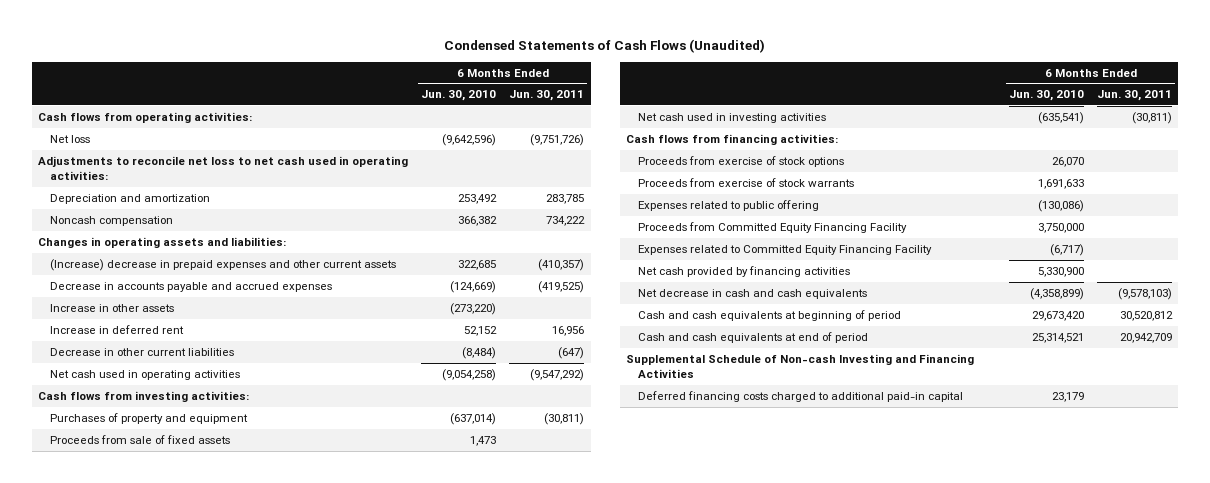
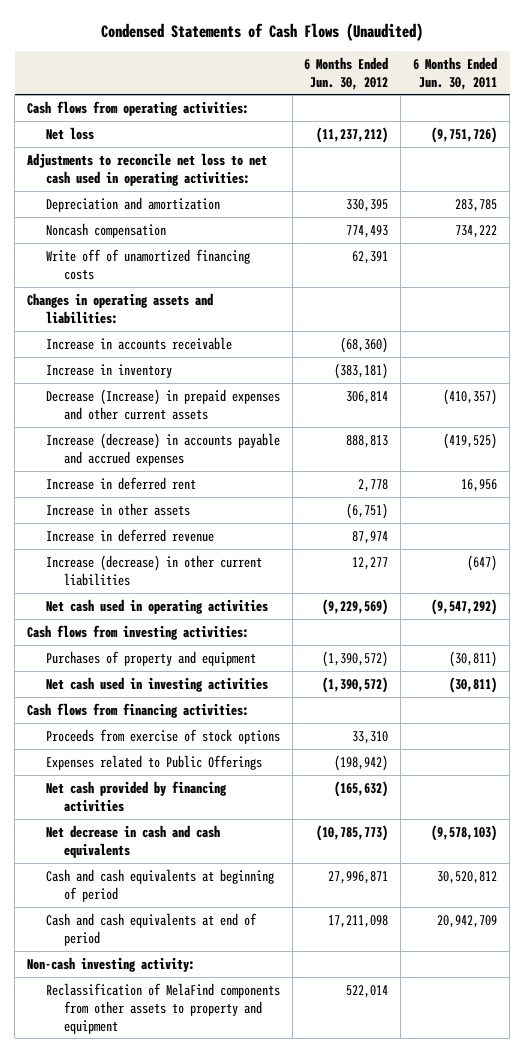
[421,90,497,102] Jun. 30, 2010 -> none
none -> [304,56,389,90] 6 Months Ended Jun. 30, 2012
none -> [45,248,250,280] Write off of unamortized financing costs
none -> [45,336,232,350] Increase in accounts receivable
none -> [45,363,172,378] Increase in inventory
[50,258,397,271] (Increase) decrease in prepaid expenses and other current assets -> [45,388,280,420] Decrease (Increase) in prepaid expenses and other current assets
[50,281,333,292] Decrease in accounts payable and accrued expenses -> [45,432,280,466] Increase (decrease) in accounts payable and accrued expenses
[50,303,175,312] Increase in other assets -> [45,502,190,516] Increase in other assets
none -> [45,528,214,542] Increase in deferred revenue
[50,347,235,356] Decrease in other current liabilities -> [45,554,262,586] Increase (decrease) in other current liabilities
[50,434,231,444] Proceeds from sale of fixed assets -> none
[638,177,855,187] Proceeds from exercise of stock warrants -> none
[638,221,908,233] Proceeds from Committed Equity Financing Facility -> none
[638,244,933,255] Expenses related to Committed Equity Financing Facility -> none
[638,199,820,211] Expenses related to public offering -> [45,754,262,770] Expenses related to Public Offerings
[626,353,975,379] Supplemental Schedule of Non-cash Investing and Financing Activities -> none
[638,390,964,402] Deferred financing costs charged to additional paid-in capital -> none
none -> [27,956,196,972] Non-cash investing activity:
none -> [45,982,280,1034] Reclassification of MelaFind components from other assets to property and equipment

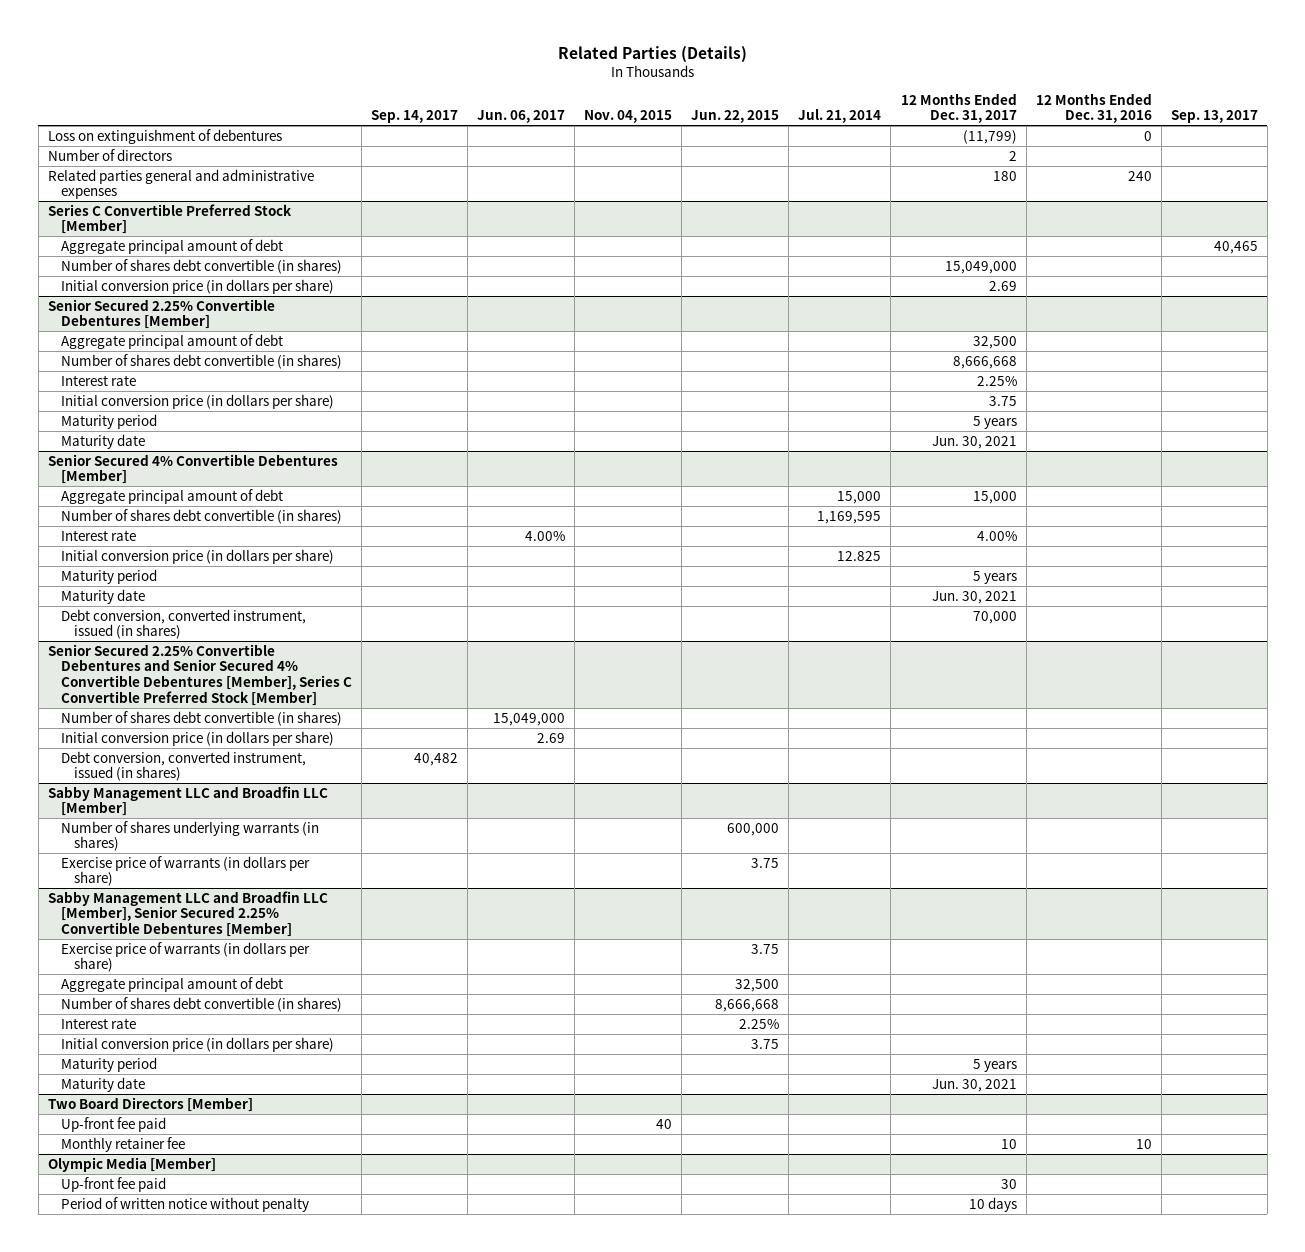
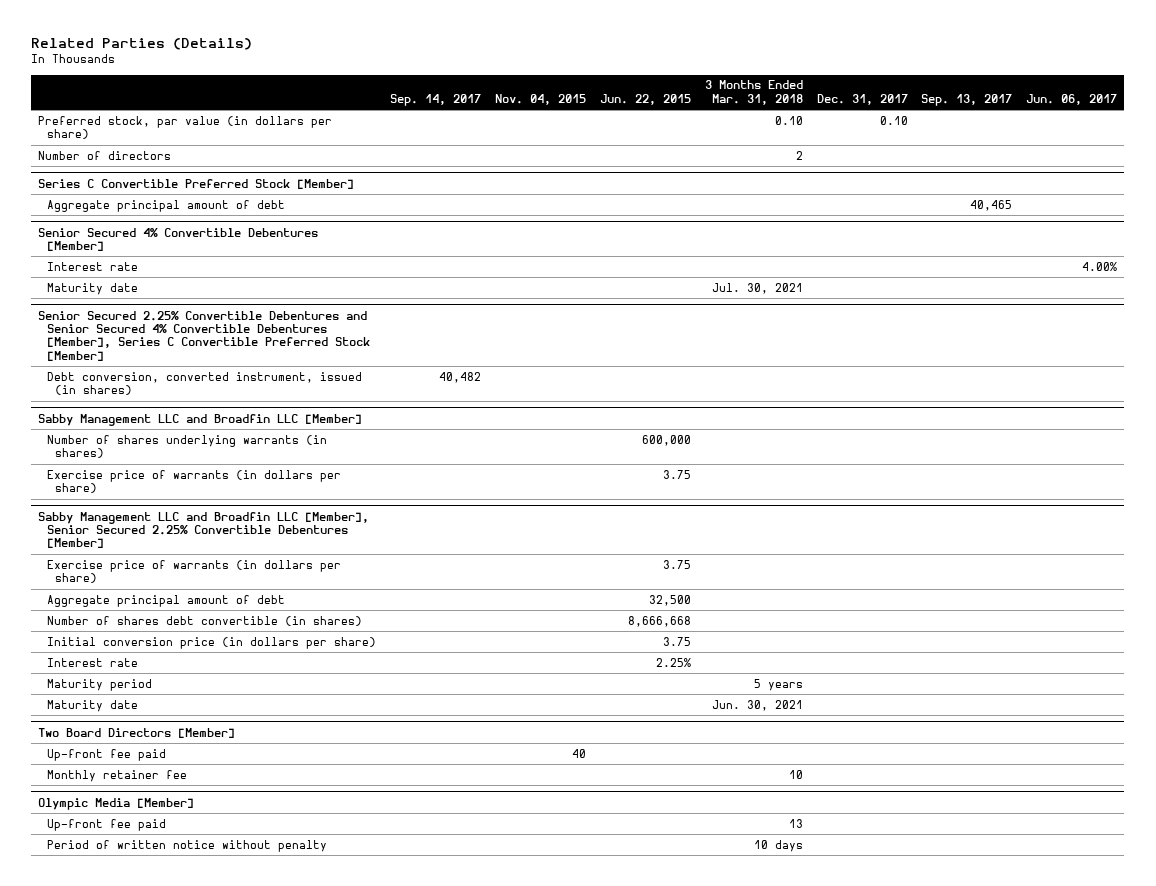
[798,109,882,124] Jul. 21, 2014 -> none
[900,92,1017,124] 12 Months Ended Dec. 31, 2017 -> none
[1035,92,1152,124] 12 Months Ended Dec. 31, 2016 -> none
none -> [704,80,803,105] 3 Months Ended Mar. 31, 2018
none -> [816,93,908,105] Dec. 31, 2017
[47,128,282,144] Loss on extinguishment of debentures -> none
none -> [38,115,333,140] Preferred stock, par value (in dollars per share)
[47,168,314,200] Related parties general and administrative expenses -> none
[60,258,342,274] Number of shares debt convertible (in shares) -> none
[60,278,334,294] Initial conversion price (in dollars per share) -> none
[47,298,275,330] Senior Secured 2.25% Convertible Debentures [Member] -> none
[60,333,283,349] Aggregate principal amount of debt -> none
[60,353,342,369] Number of shares debt convertible (in shares) -> none
[60,374,136,386] Interest rate -> none
[60,393,334,409] Initial conversion price (in dollars per share) -> none
[60,413,157,429] Maturity period -> none
[60,433,145,449] Maturity date -> none
[60,488,283,504] Aggregate principal amount of debt -> none
[60,508,342,524] Number of shares debt convertible (in shares) -> none
[60,548,334,564] Initial conversion price (in dollars per share) -> none
[60,568,157,584] Maturity period -> none
[60,608,306,640] Debt conversion, converted instrument, issued (in shares) -> none
[60,710,342,726] Number of shares debt convertible (in shares) -> none
[60,730,334,746] Initial conversion price (in dollars per share) -> none
[60,1017,136,1029] Interest rate -> [46,657,138,667] Interest rate

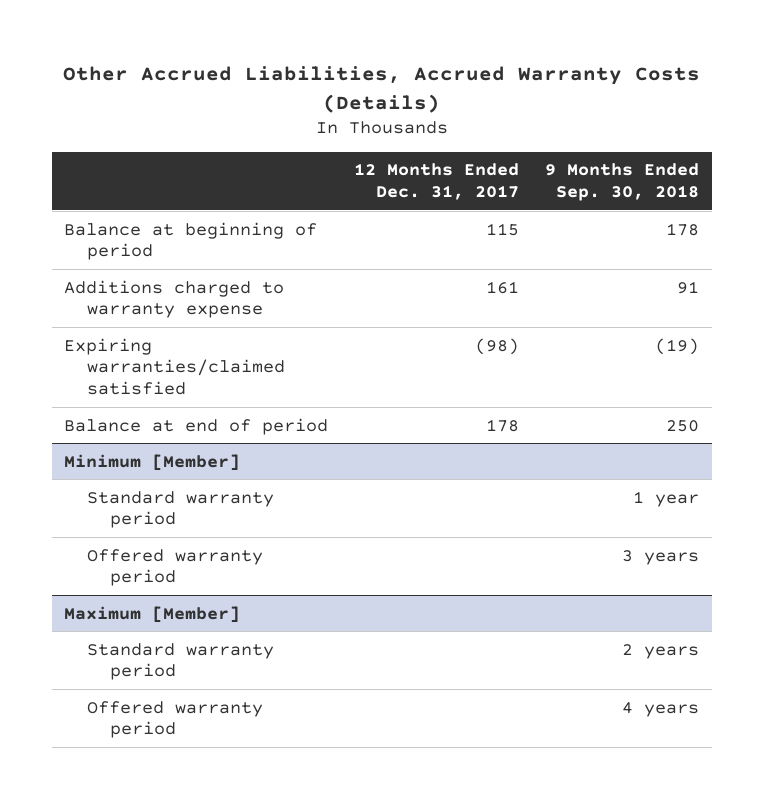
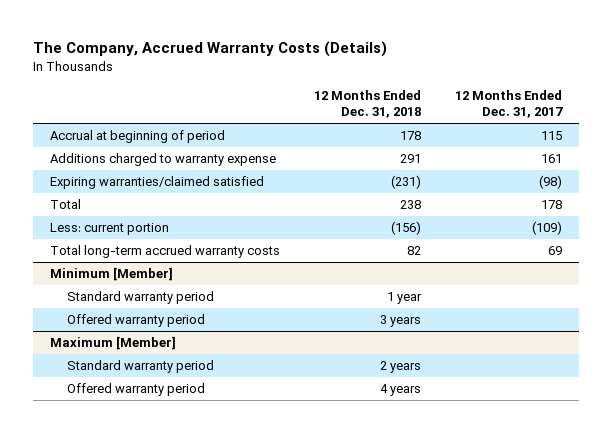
[62,66,700,113] Other Accrued Liabilities, Accrued Warranty Costs (Details) -> [33,41,388,58] The Company, Accrued Warranty Costs (Details)
[544,163,699,201] 9 Months Ended Sep. 30, 2018 -> none
none -> [314,89,422,119] 12 Months Ended Dec. 31, 2018
[64,221,318,261] Balance at beginning of period -> [50,129,226,143] Accrual at beginning of period
[64,417,329,435] Balance at end of period -> [50,198,82,209] Total
none -> [50,222,170,235] Less: current portion
none -> [50,244,281,258] Total long-term accrued warranty costs

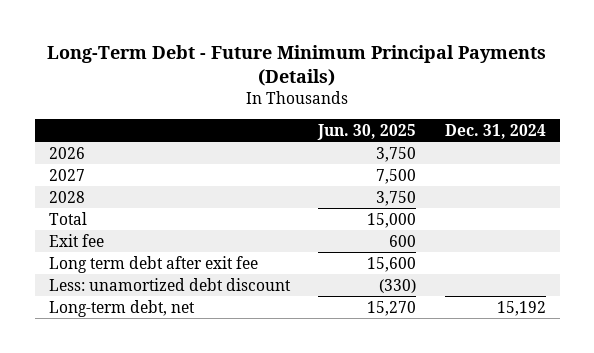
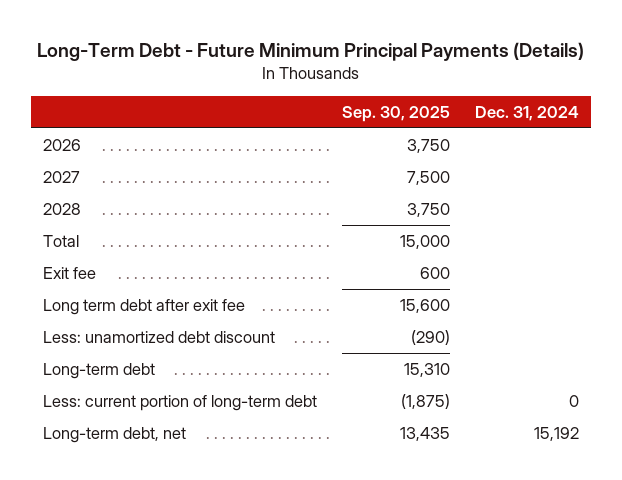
[317,123,417,140] Jun. 30, 2025 -> none
none -> [341,105,450,122] Sep. 30, 2025
none -> [43,363,156,380] Long-term debt
none -> [43,395,318,412] Less: current portion of long-term debt

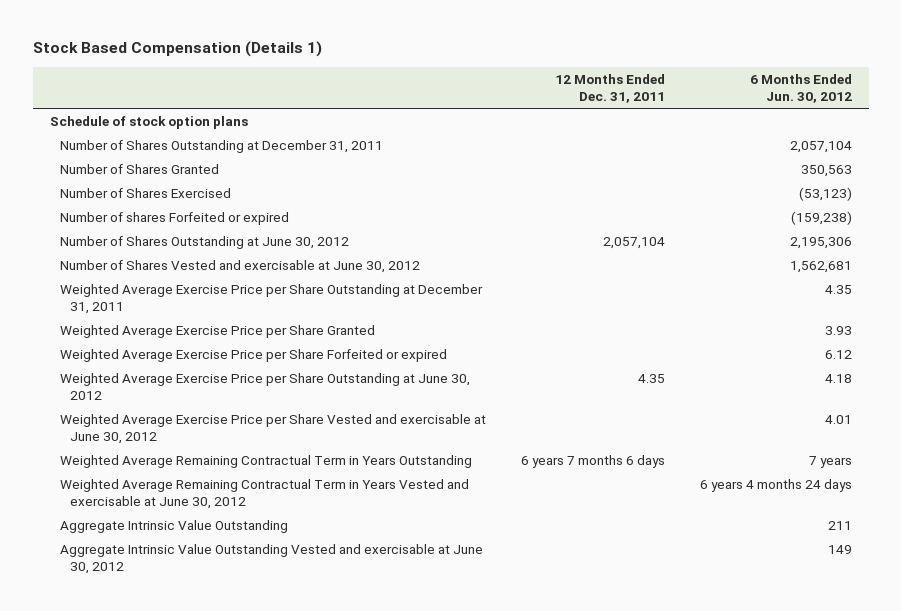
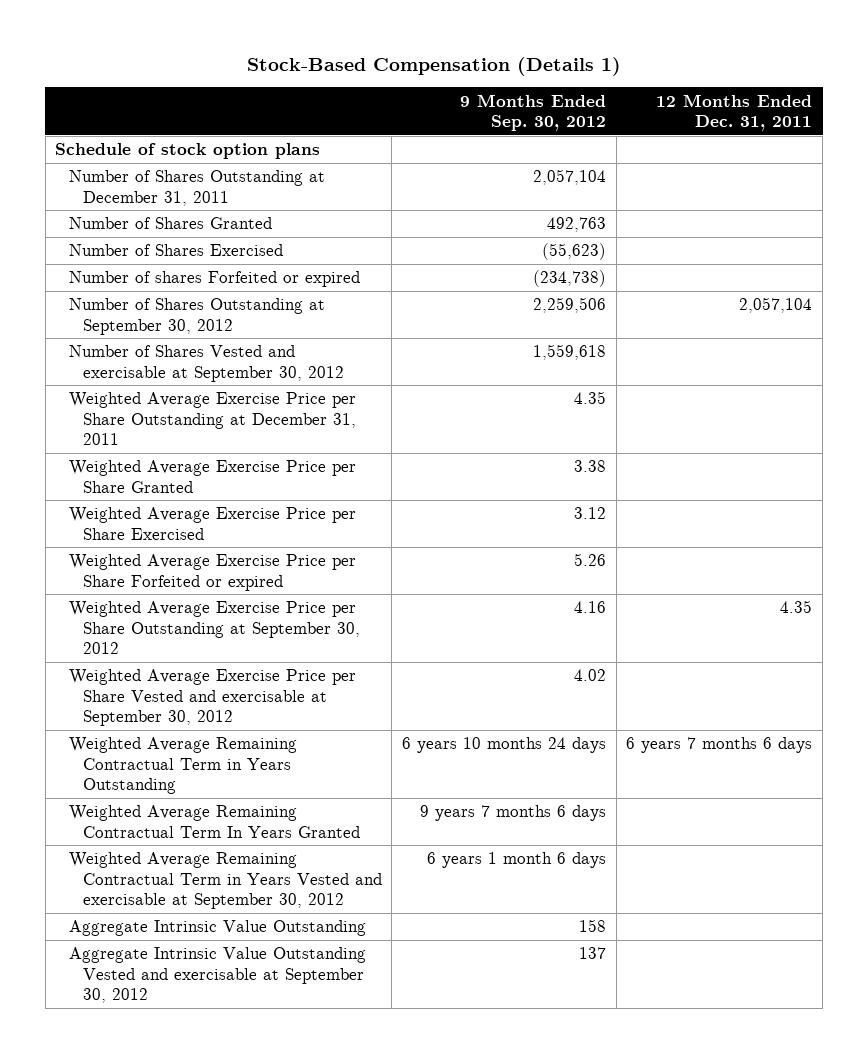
[32,41,322,58] Stock Based Compensation (Details 1) -> [246,56,621,76] Stock-Based Compensation (Details 1)
[749,73,852,103] 6 Months Ended Jun. 30, 2012 -> none
none -> [460,93,607,131] 9 Months Ended Sep. 30, 2012
[59,235,349,249] Number of Shares Outstanding at June 30, 2012 -> [69,298,326,335] Number of Shares Outstanding at September 30, 2012
[59,259,420,273] Number of Shares Vested and exercisable at June 30, 2012 -> [69,345,344,382] Number of Shares Vested and exercisable at September 30, 2012
none -> [69,507,357,540] Weighted Average Exercise Price per Share Exercised
[59,372,470,400] Weighted Average Exercise Price per Share Outstanding at June 30, 2012 -> [69,601,360,654] Weighted Average Exercise Price per Share Outstanding at September 30, 2012
[59,413,486,444] Weighted Average Exercise Price per Share Vested and exercisable at June 30, 2012 -> [69,669,357,726] Weighted Average Exercise Price per Share Vested and exercisable at September 30, 2012
none -> [69,805,360,838] Weighted Average Remaining Contractual Term In Years Granted
[59,478,469,509] Weighted Average Remaining Contractual Term in Years Vested and exercisable at June 30, 2012 -> [69,852,382,909] Weighted Average Remaining Contractual Term in Years Vested and exercisable at September 30, 2012
[59,543,483,574] Aggregate Intrinsic Value Outstanding Vested and exercisable at June 30, 2012 -> [69,947,367,1003] Aggregate Intrinsic Value Outstanding Vested and exercisable at September 30, 2012

